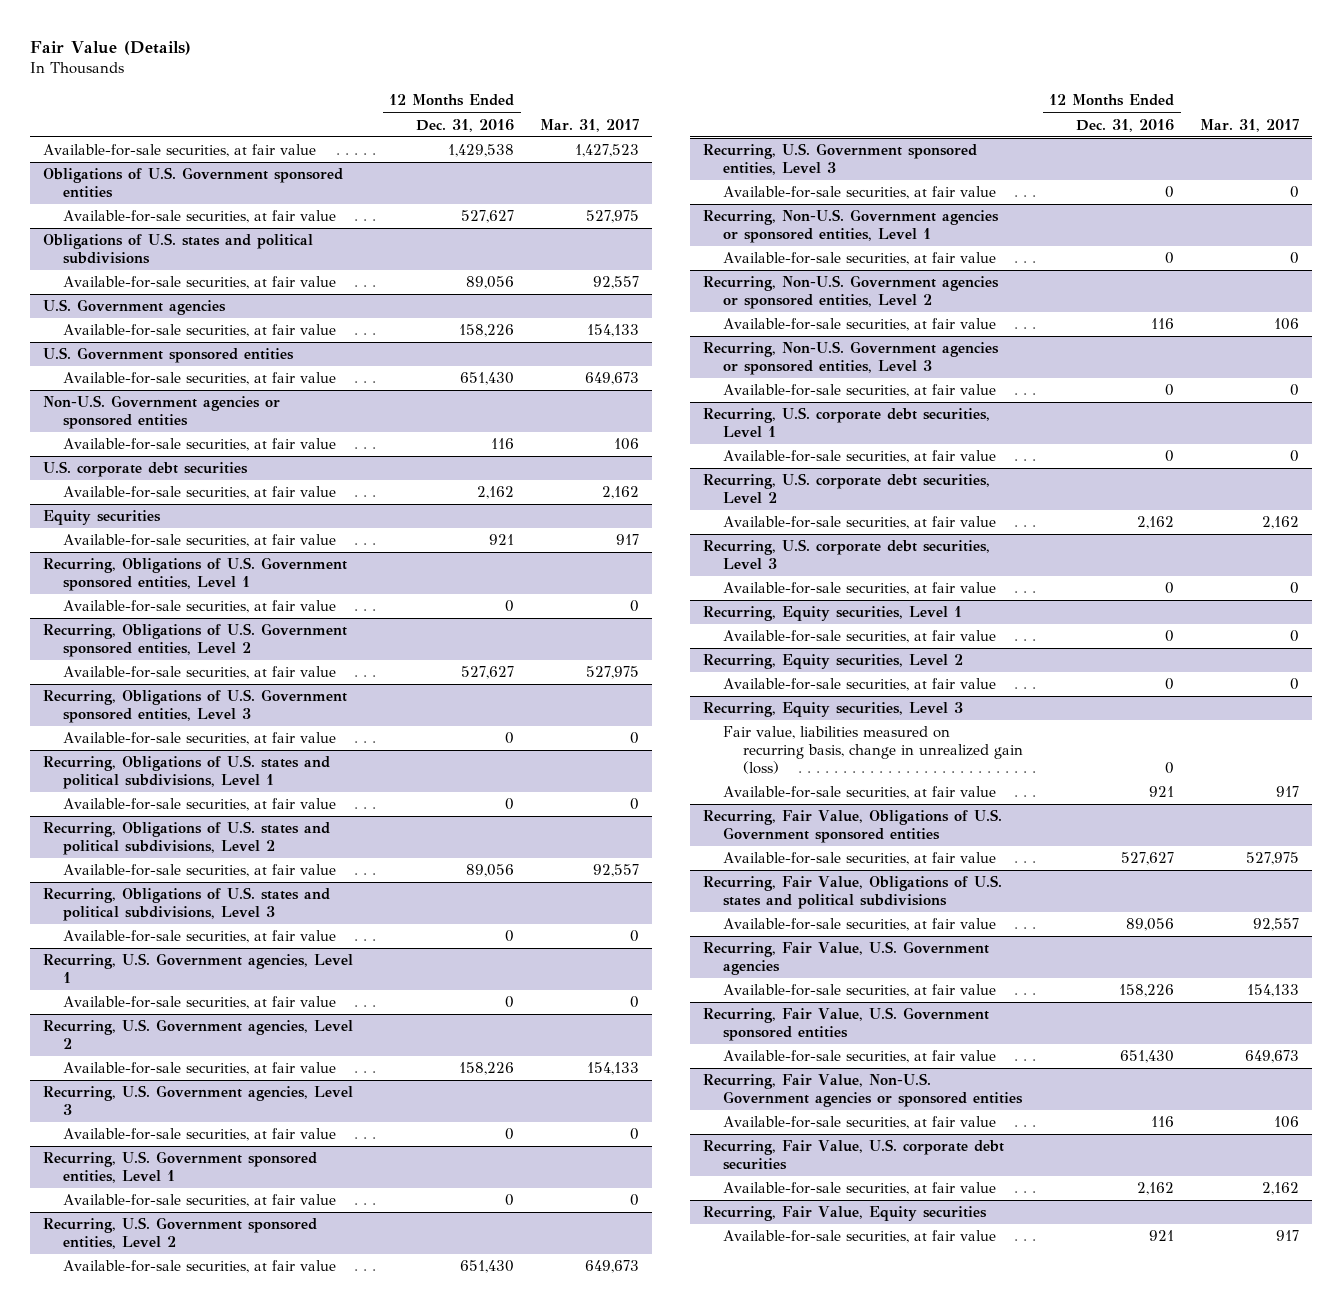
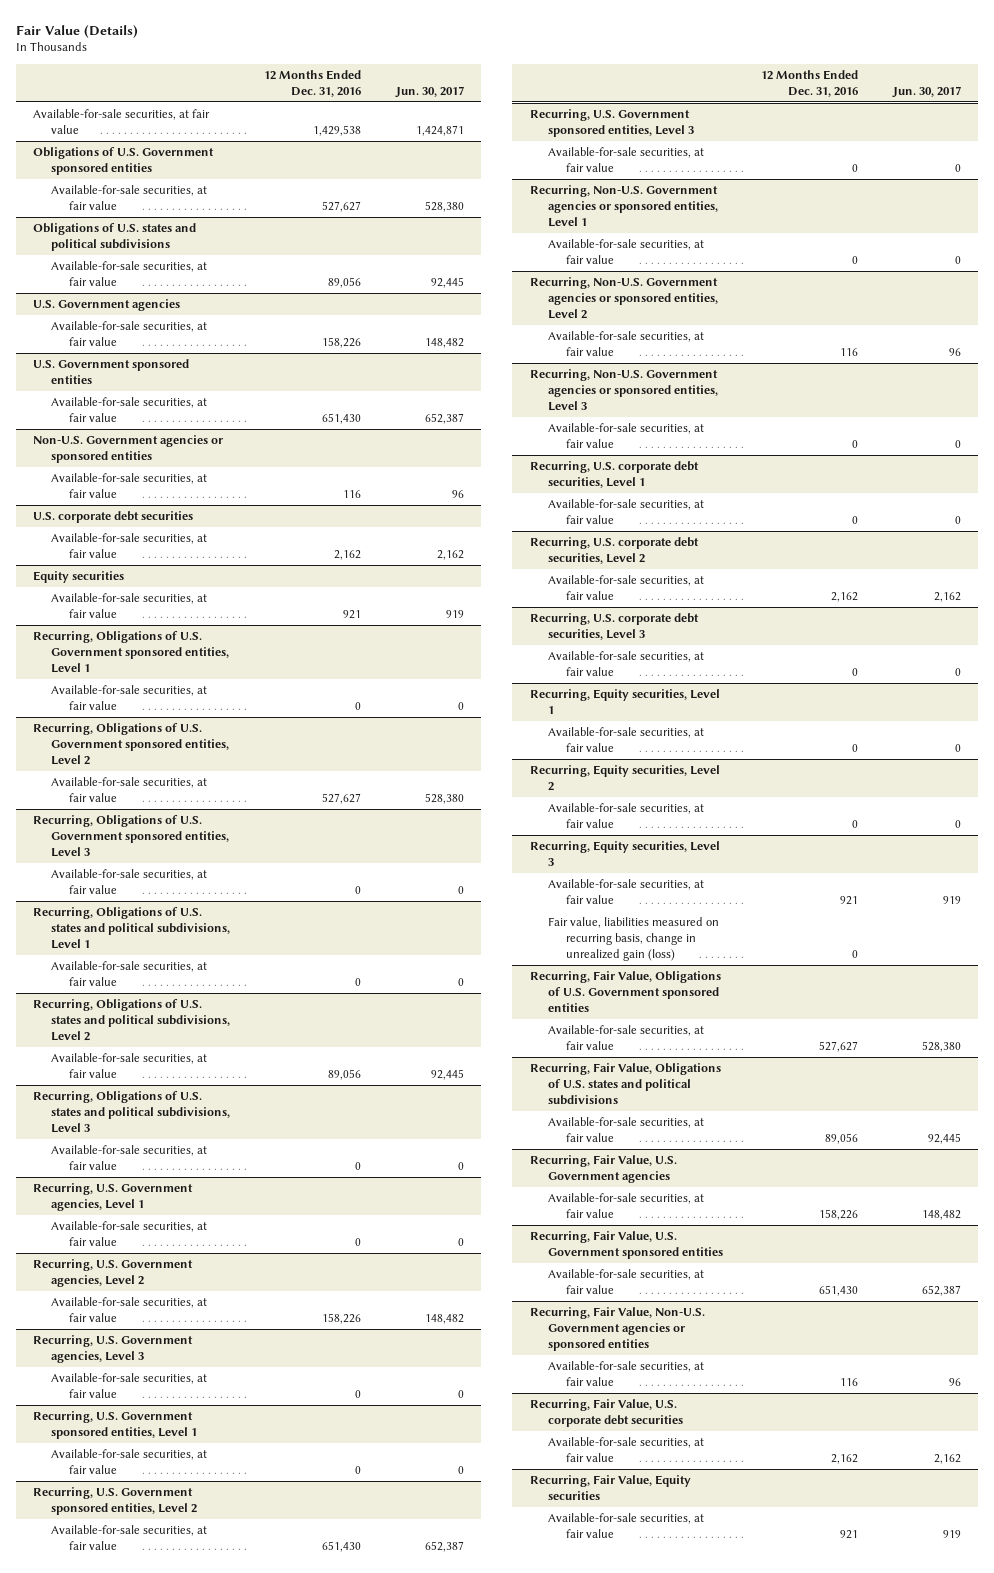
[540,118,640,132] Mar. 31, 2017 -> none
none -> [395,85,465,98] Jun. 30, 2017
[722,726,1024,775] Fair value, liabilities measured on recurring basis, change in unrealized gain (loss) -> [547,917,719,961] Fair value, liabilities measured on recurring basis, change in unrealized gain (loss)

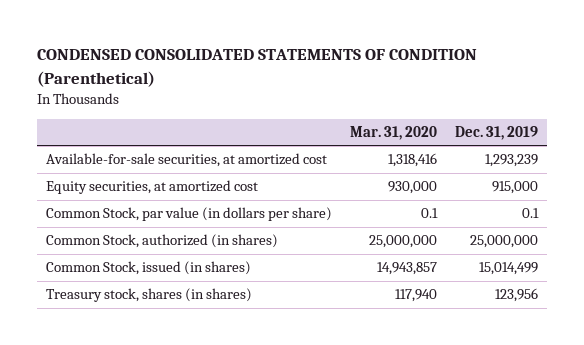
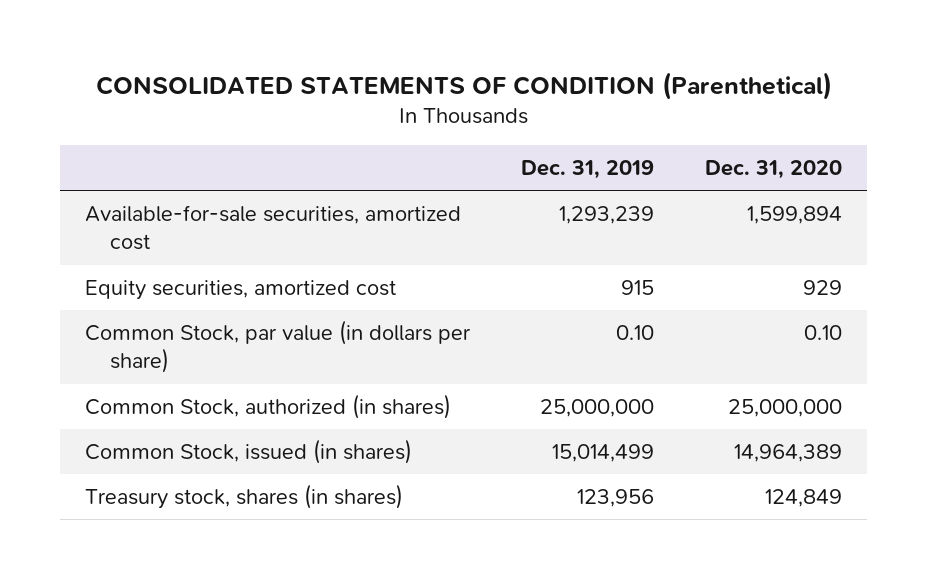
[37,49,478,87] CONDENSED CONSOLIDATED STATEMENTS OF CONDITION (Parenthetical) -> [95,71,832,100] CONSOLIDATED STATEMENTS OF CONDITION (Parenthetical)
[350,126,438,141] Mar. 31, 2020 -> none
none -> [704,159,842,179] Dec. 31, 2020
[46,153,328,168] Available-for-sale securities, at amortized cost -> [85,205,462,251] Available-for-sale securities, amortized cost
[46,180,259,195] Equity securities, at amortized cost -> [85,280,397,301] Equity securities, amortized cost
[492,181,539,195] 915,000 -> [621,280,655,296] 915
[522,208,540,219] 0.1 -> [616,325,655,341] 0.10

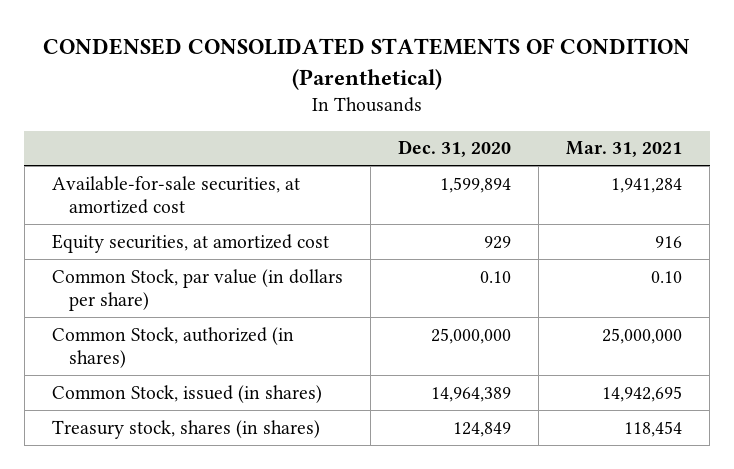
[95,71,832,100] CONSOLIDATED STATEMENTS OF CONDITION (Parenthetical) -> [42,38,690,90] CONDENSED CONSOLIDATED STATEMENTS OF CONDITION (Parenthetical)
[521,159,655,179] Dec. 31, 2019 -> none
none -> [566,141,683,158] Mar. 31, 2021
[85,205,462,251] Available-for-sale securities, amortized cost -> [51,175,300,215] Available-for-sale securities, at amortized cost
[85,280,397,301] Equity securities, amortized cost -> [51,233,329,253] Equity securities, at amortized cost

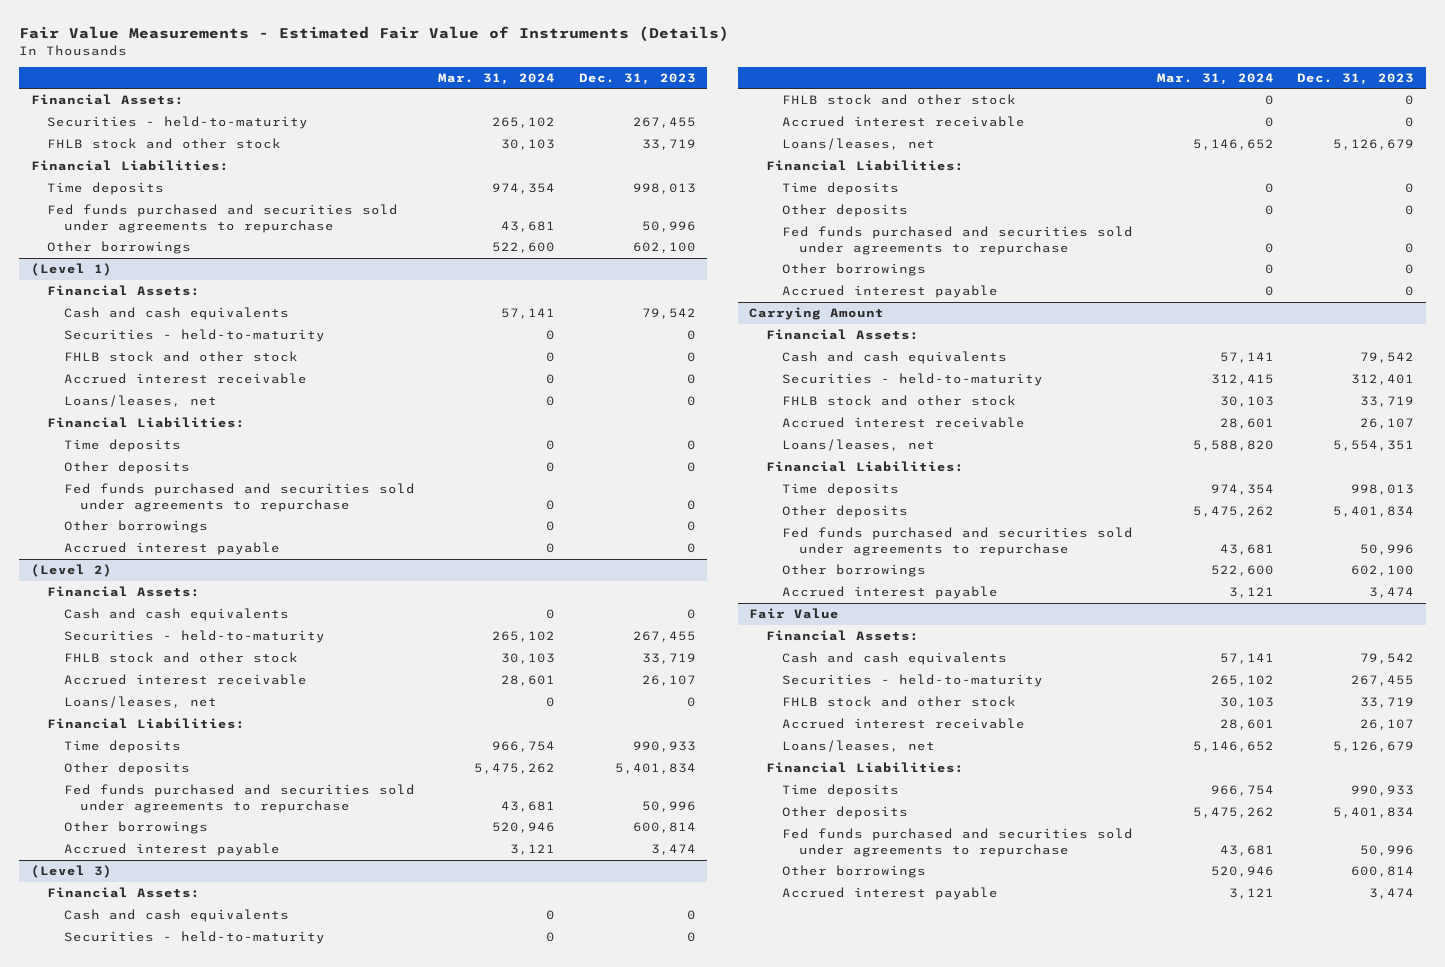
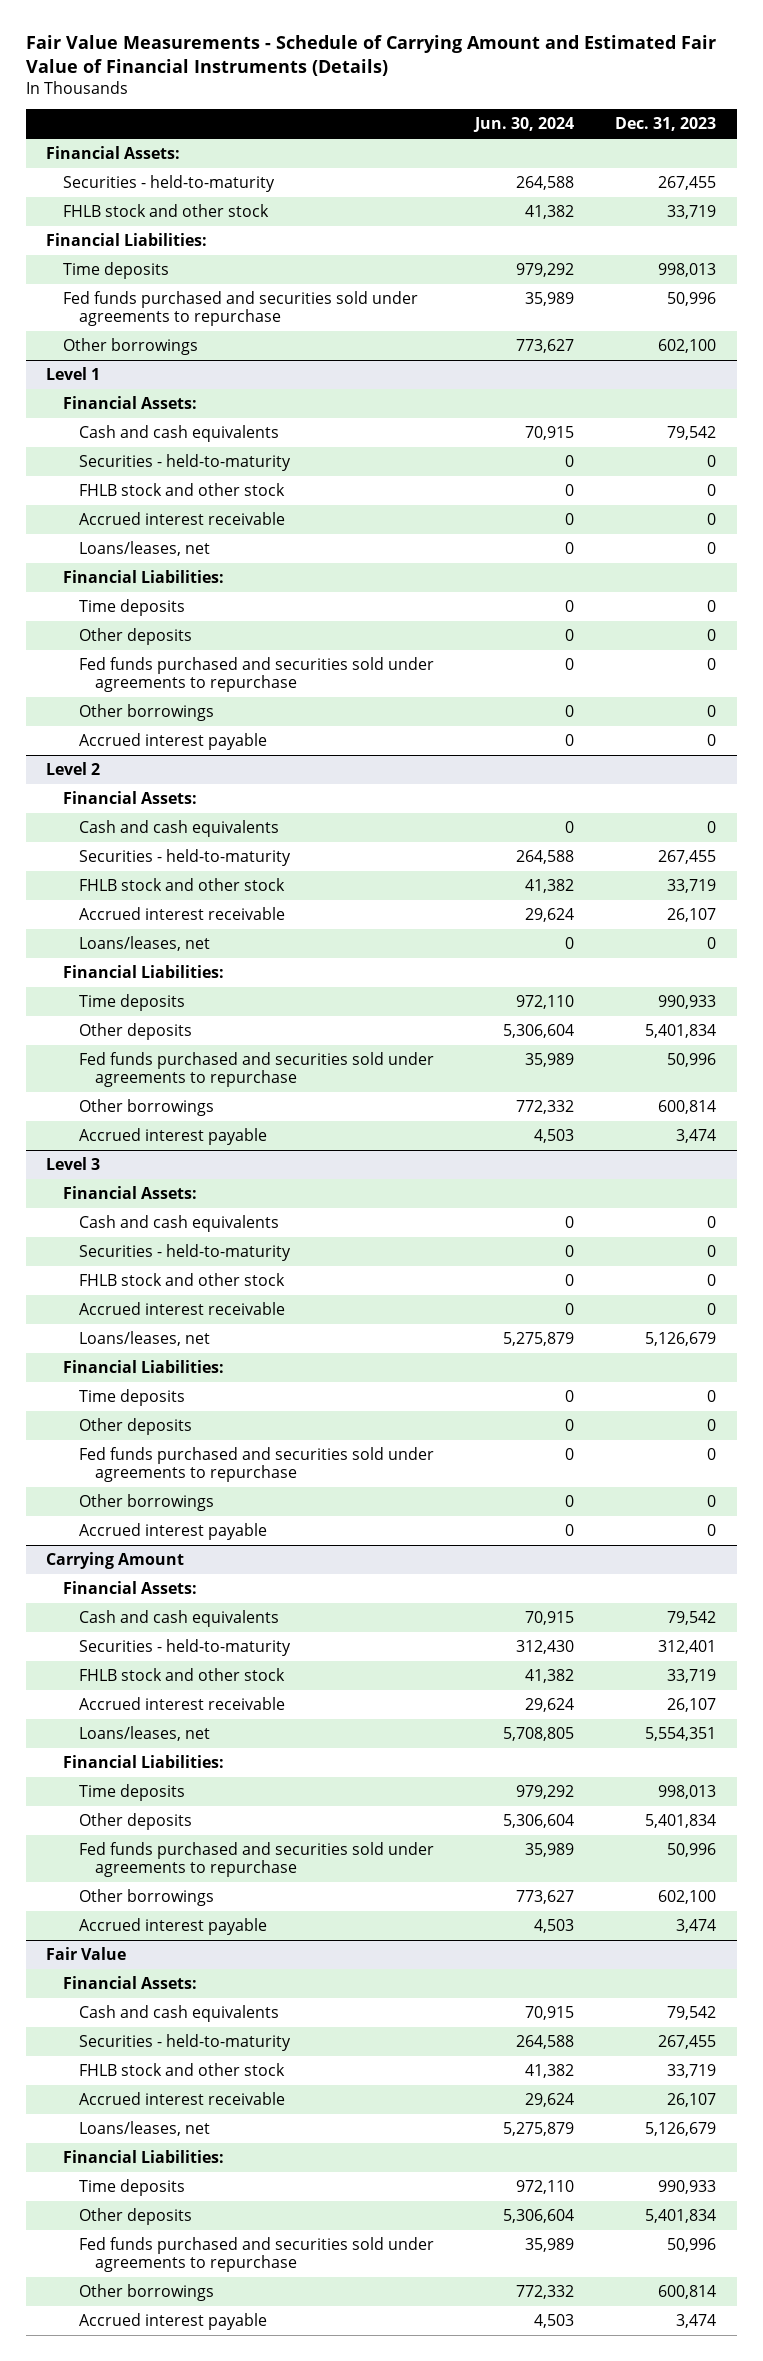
[19,26,730,43] Fair Value Measurements - Estimated Fair Value of Instruments (Details) -> [25,35,716,77] Fair Value Measurements - Schedule of Carrying Amount and Estimated Fair Value of Financial Instruments (Details)
[438,72,556,85] Mar. 31, 2024 -> none
none -> [473,117,575,133] Jun. 30, 2024
[30,263,112,277] (Level 1) -> [46,366,101,380] Level 1
[30,564,112,578] (Level 2) -> [46,761,101,775] Level 2
[30,865,112,879] (Level 3) -> [46,1156,101,1170] Level 3

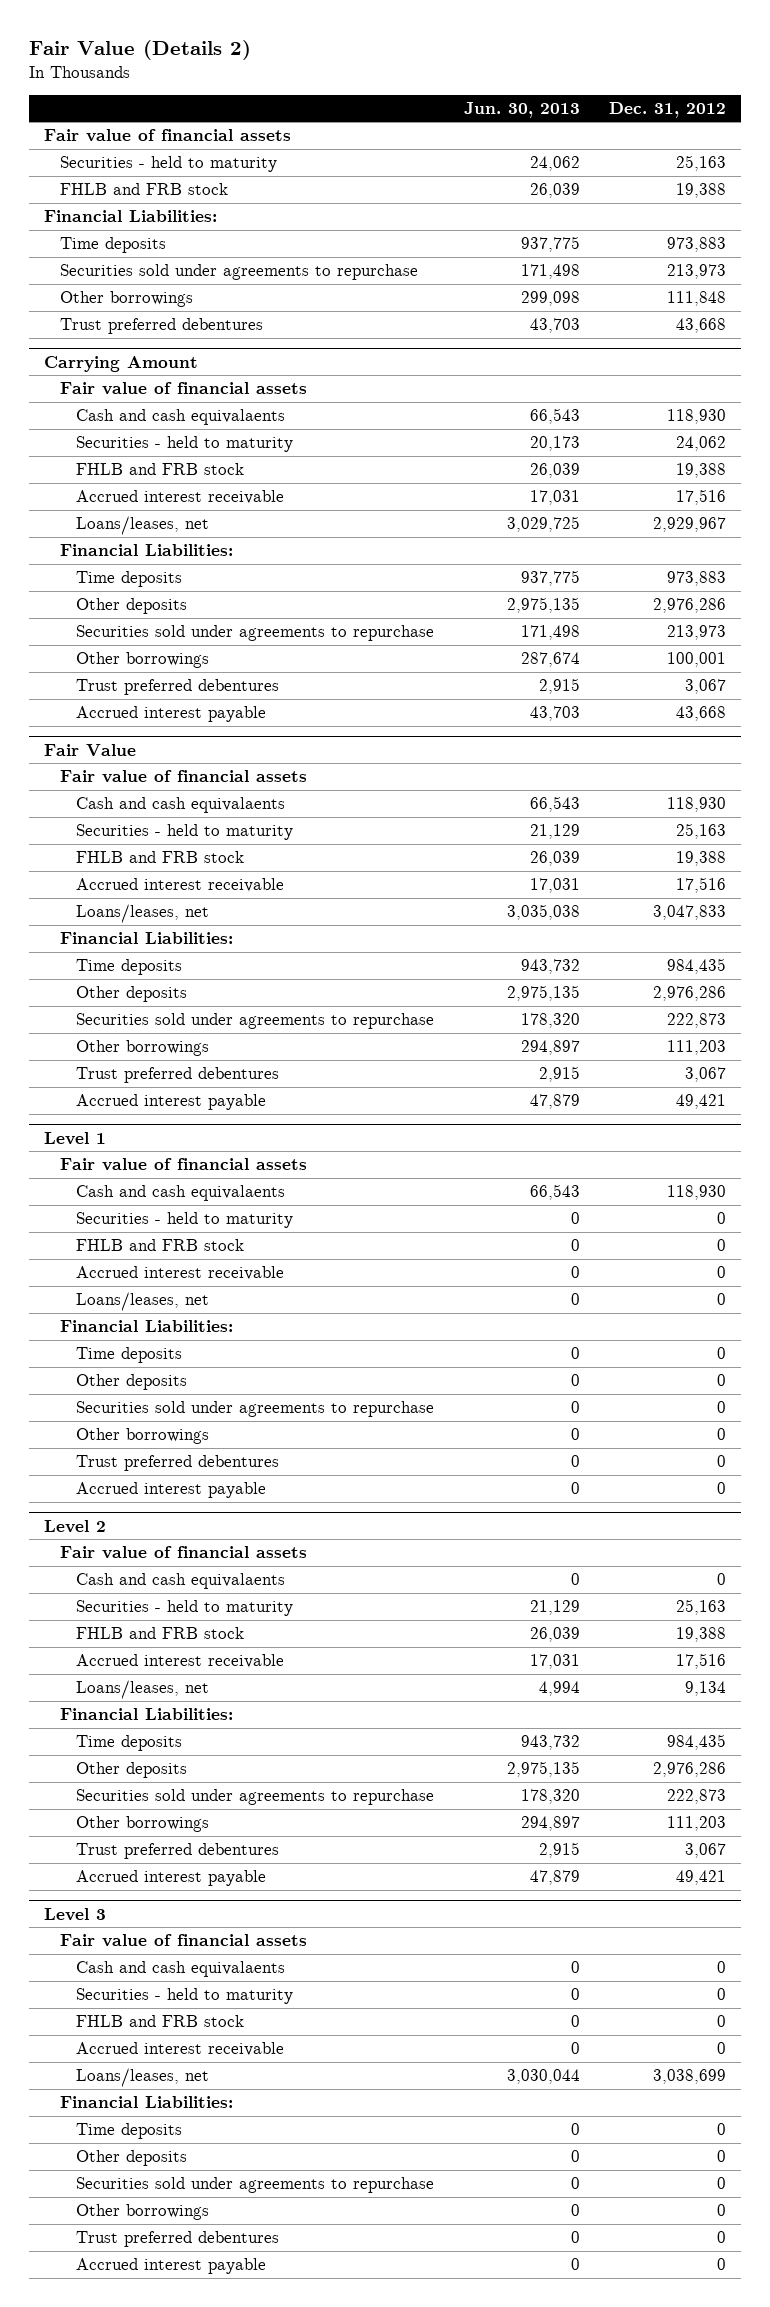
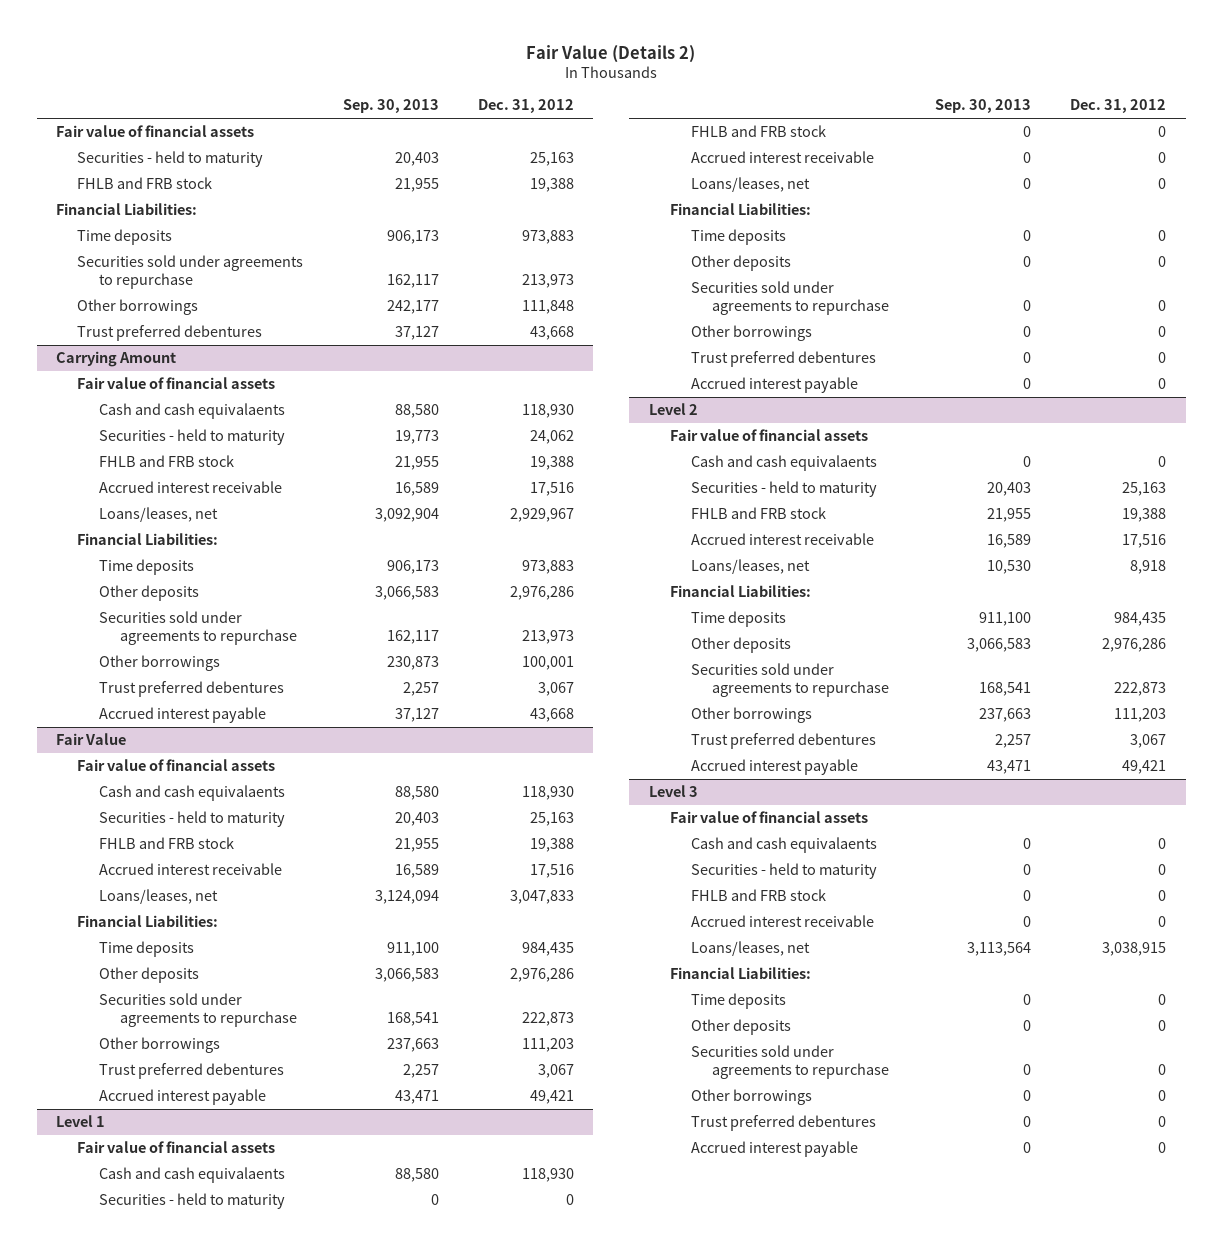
[463,101,580,118] Jun. 30, 2013 -> none
none -> [342,99,439,114] Sep. 30, 2013
[685,1681,727,1697] 9,134 -> [1130,560,1167,575] 8,918
[653,2069,727,2085] 3,038,699 -> [1102,942,1167,957] 3,038,915

